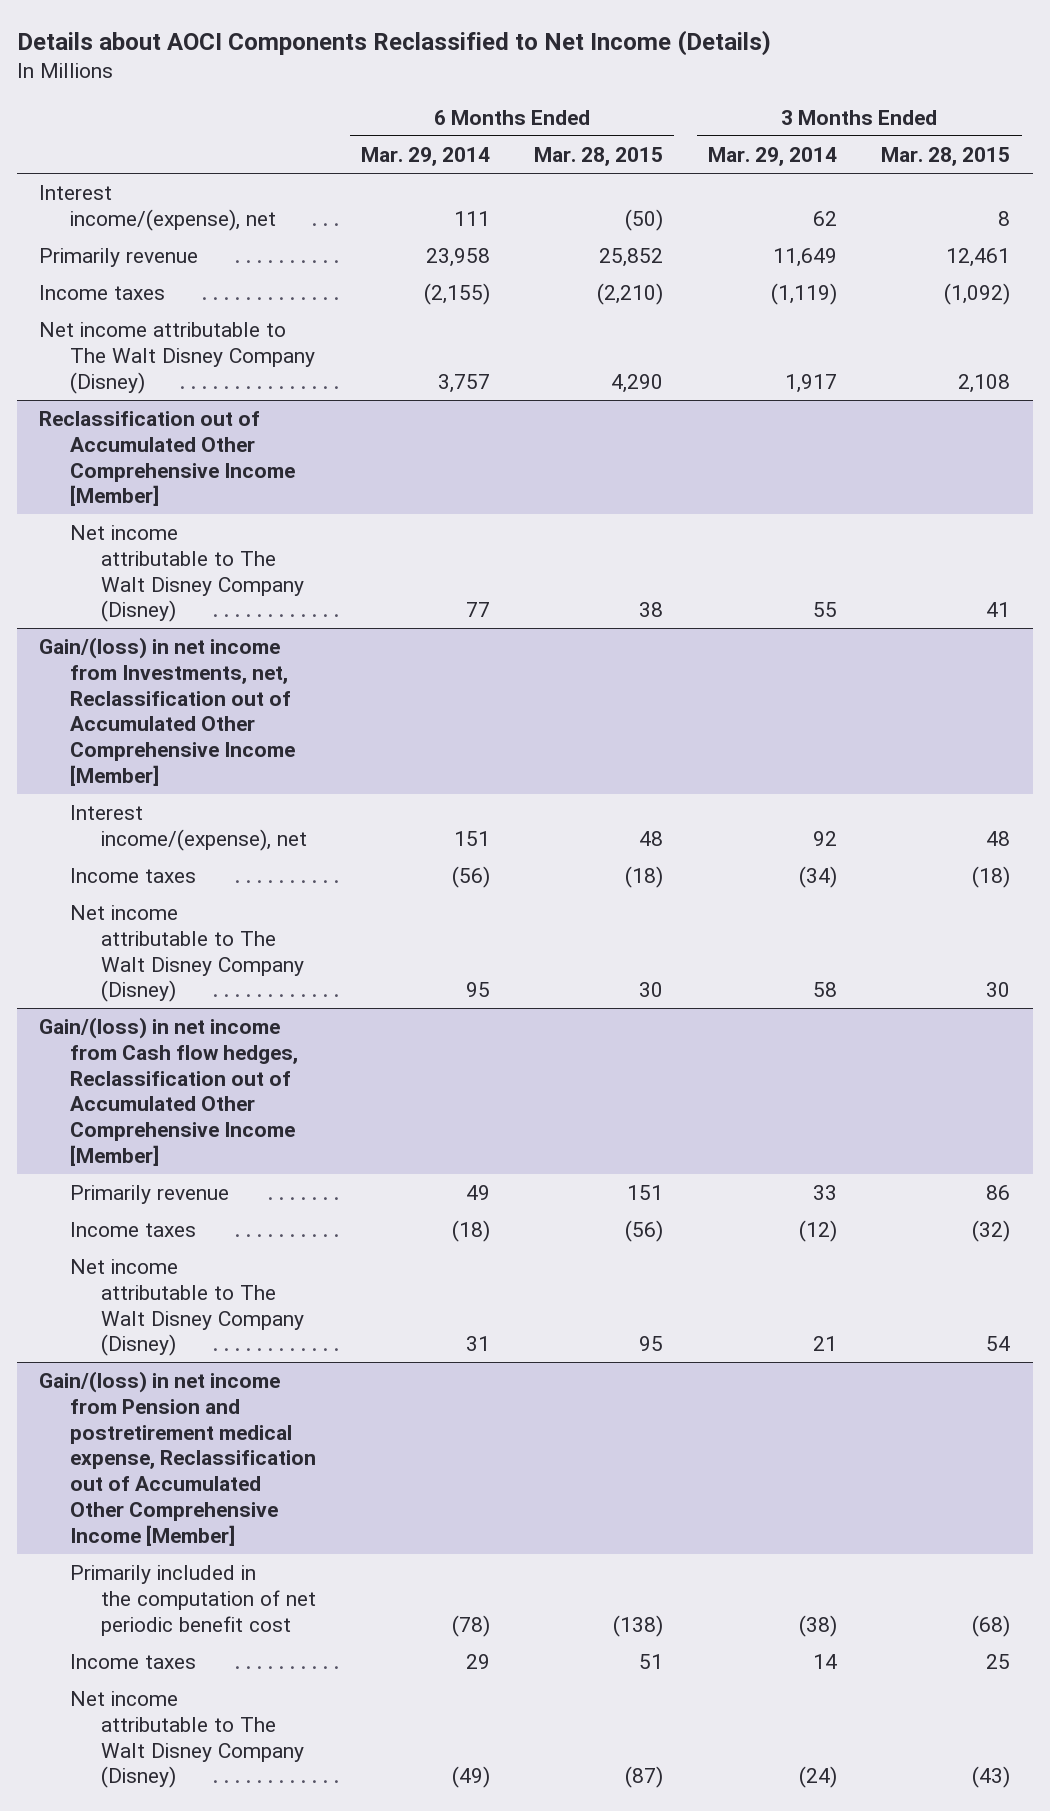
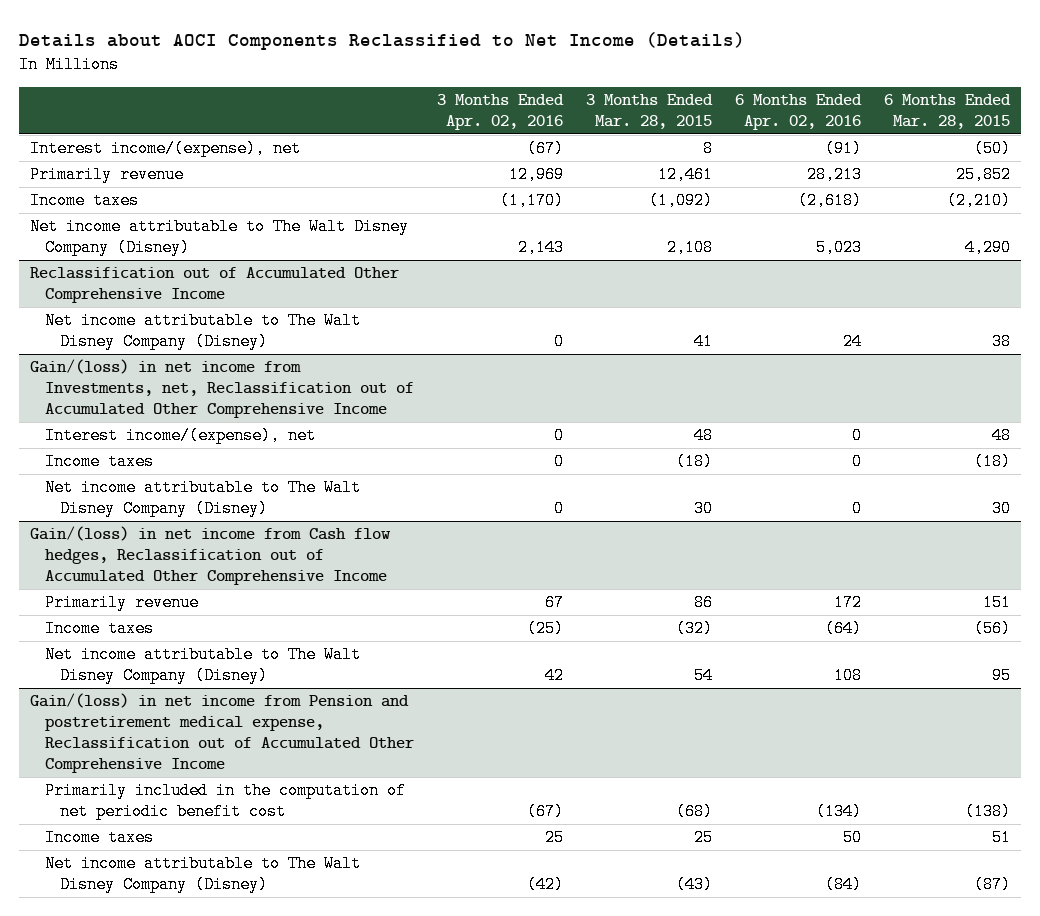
[360,146,490,166] Mar. 29, 2014 -> none
[707,146,837,166] Mar. 29, 2014 -> none
none -> [436,94,564,131] 3 Months Ended Apr. 02, 2016
none -> [734,94,862,131] 6 Months Ended Apr. 02, 2016
[39,410,296,507] Reclassification out of Accumulated Other Comprehensive Income [Member] -> [30,267,400,304] Reclassification out of Accumulated Other Comprehensive Income
[39,636,296,786] Gain/(loss) in net income from Investments, net, Reclassification out of Accumulated Other Comprehensive Income [Member] -> [30,359,414,419] Gain/(loss) in net income from Investments, net, Reclassification out of Accumulated Other Comprehensive Income
[39,1016,299,1166] Gain/(loss) in net income from Cash flow hedges, Reclassification out of Accumulated Other Comprehensive Income [Member] -> [30,526,392,586] Gain/(loss) in net income from Cash flow hedges, Reclassification out of Accumulated Other Comprehensive Income
[39,1370,317,1546] Gain/(loss) in net income from Pension and postretirement medical expense, Reclassification out of Accumulated Other Comprehensive Income [Member] -> [30,693,414,774] Gain/(loss) in net income from Pension and postretirement medical expense, Reclassification out of Accumulated Other Comprehensive Income

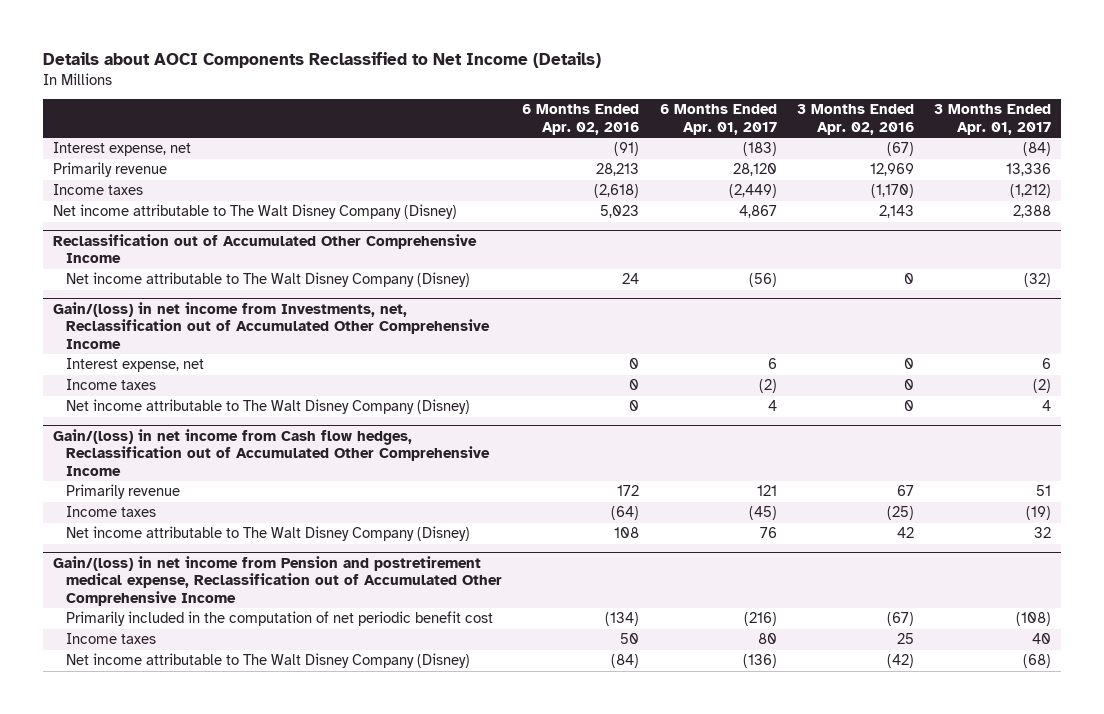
[585,94,713,130] 3 Months Ended Mar. 28, 2015 -> none
[883,94,1011,130] 6 Months Ended Mar. 28, 2015 -> none
none -> [659,104,777,135] 6 Months Ended Apr. 01, 2017
none -> [934,104,1052,135] 3 Months Ended Apr. 01, 2017
[30,140,302,158] Interest income/(expense), net -> [53,142,192,157] Interest expense, net
[44,427,316,445] Interest income/(expense), net -> [66,358,205,373] Interest expense, net

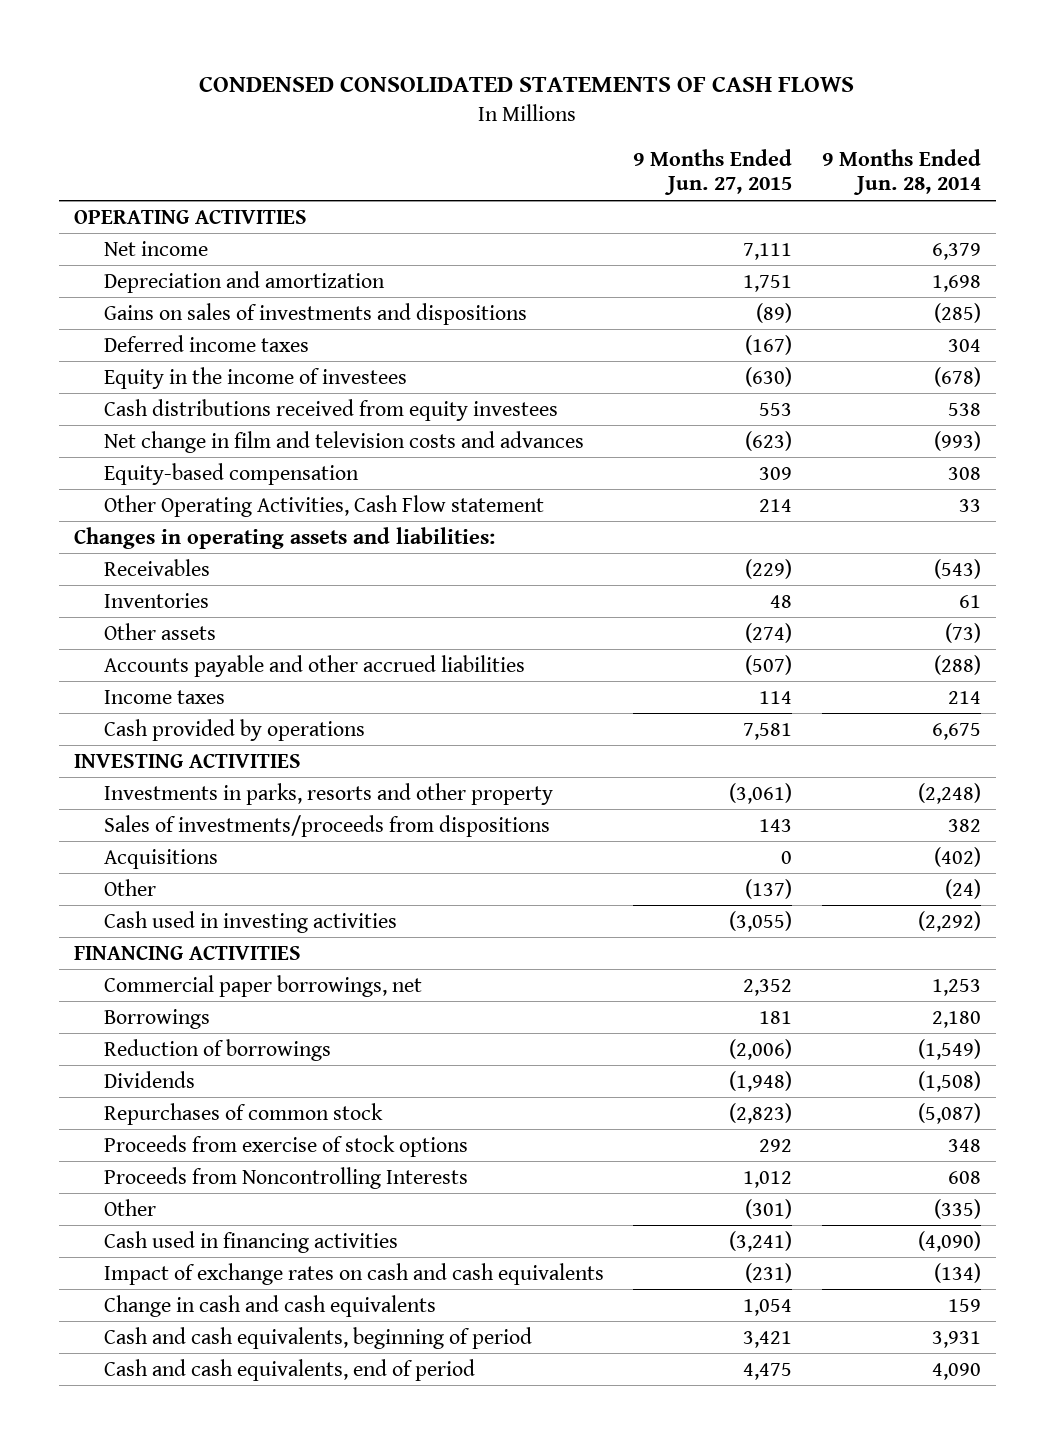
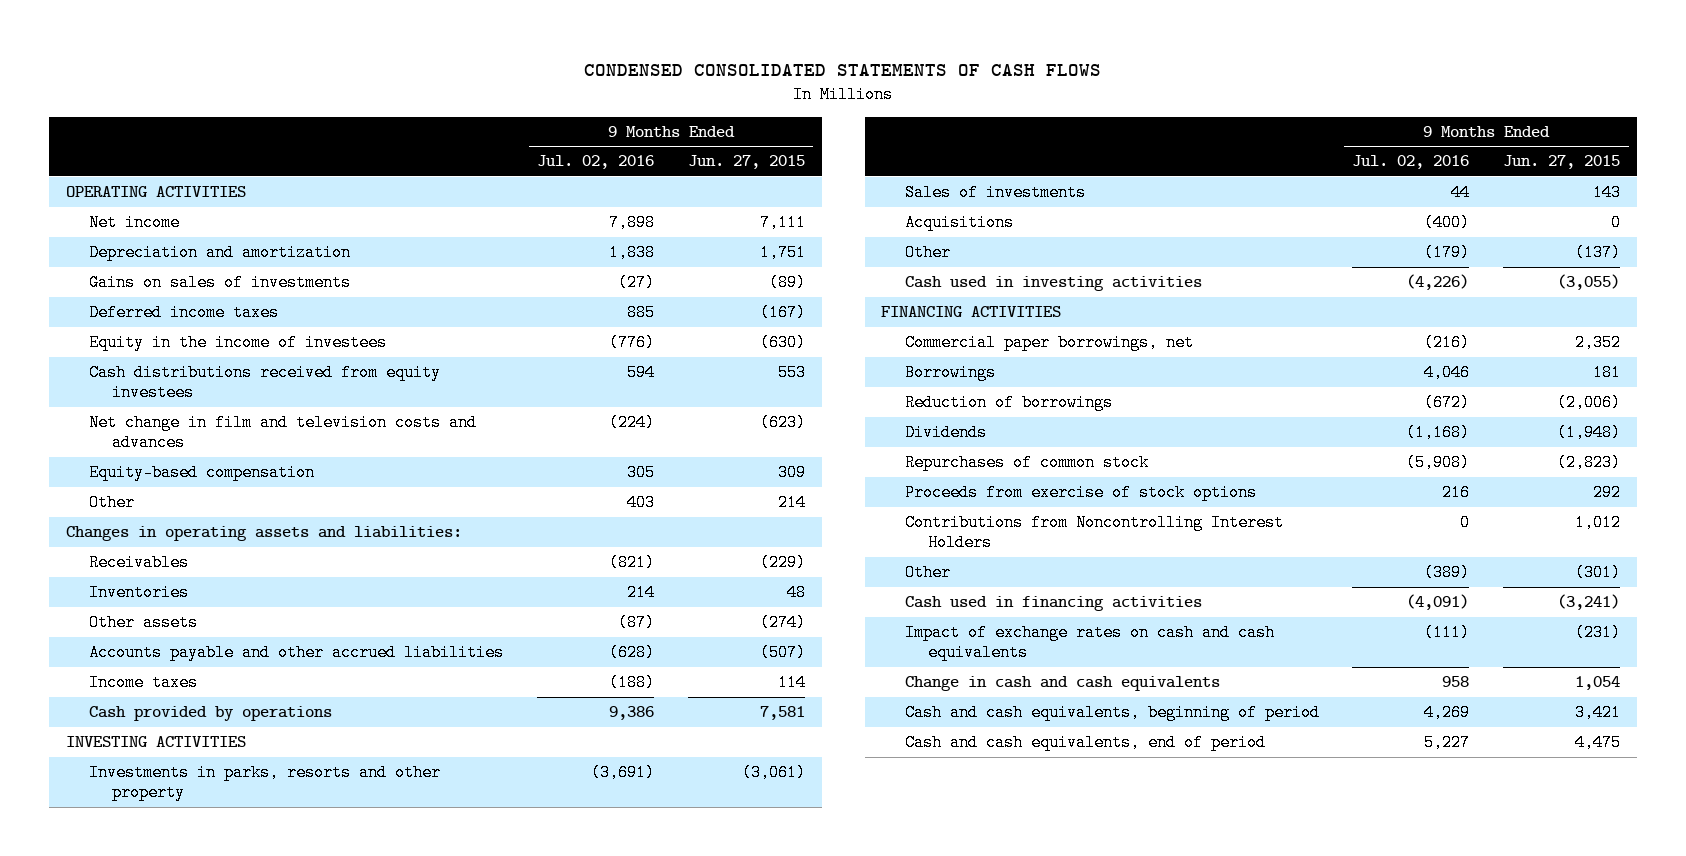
[822,148,982,196] 9 Months Ended Jun. 28, 2014 -> none
none -> [536,155,654,170] Jul. 02, 2016
[103,302,527,325] Gains on sales of investments and dispositions -> [89,274,352,292] Gains on sales of investments
[103,494,544,517] Other Operating Activities, Cash Flow statement -> [89,494,136,512] Other
[103,814,550,837] Sales of investments/proceeds from dispositions -> [904,184,1086,202] Sales of investments
[103,1166,468,1189] Proceeds from Noncontrolling Interests -> [904,514,1284,552] Contributions from Noncontrolling Interest Holders

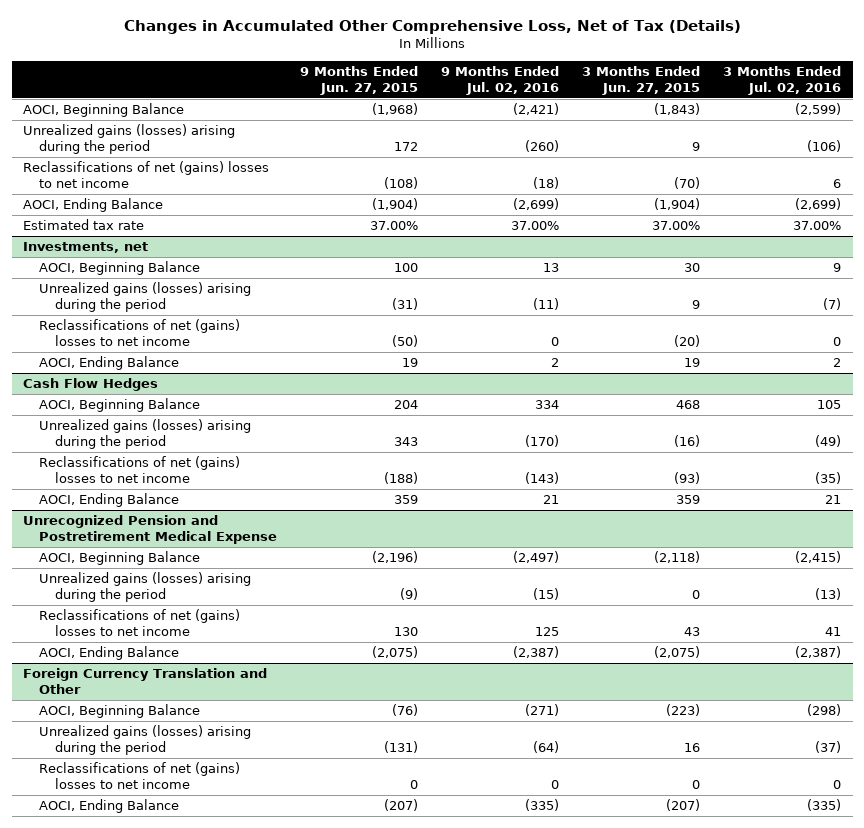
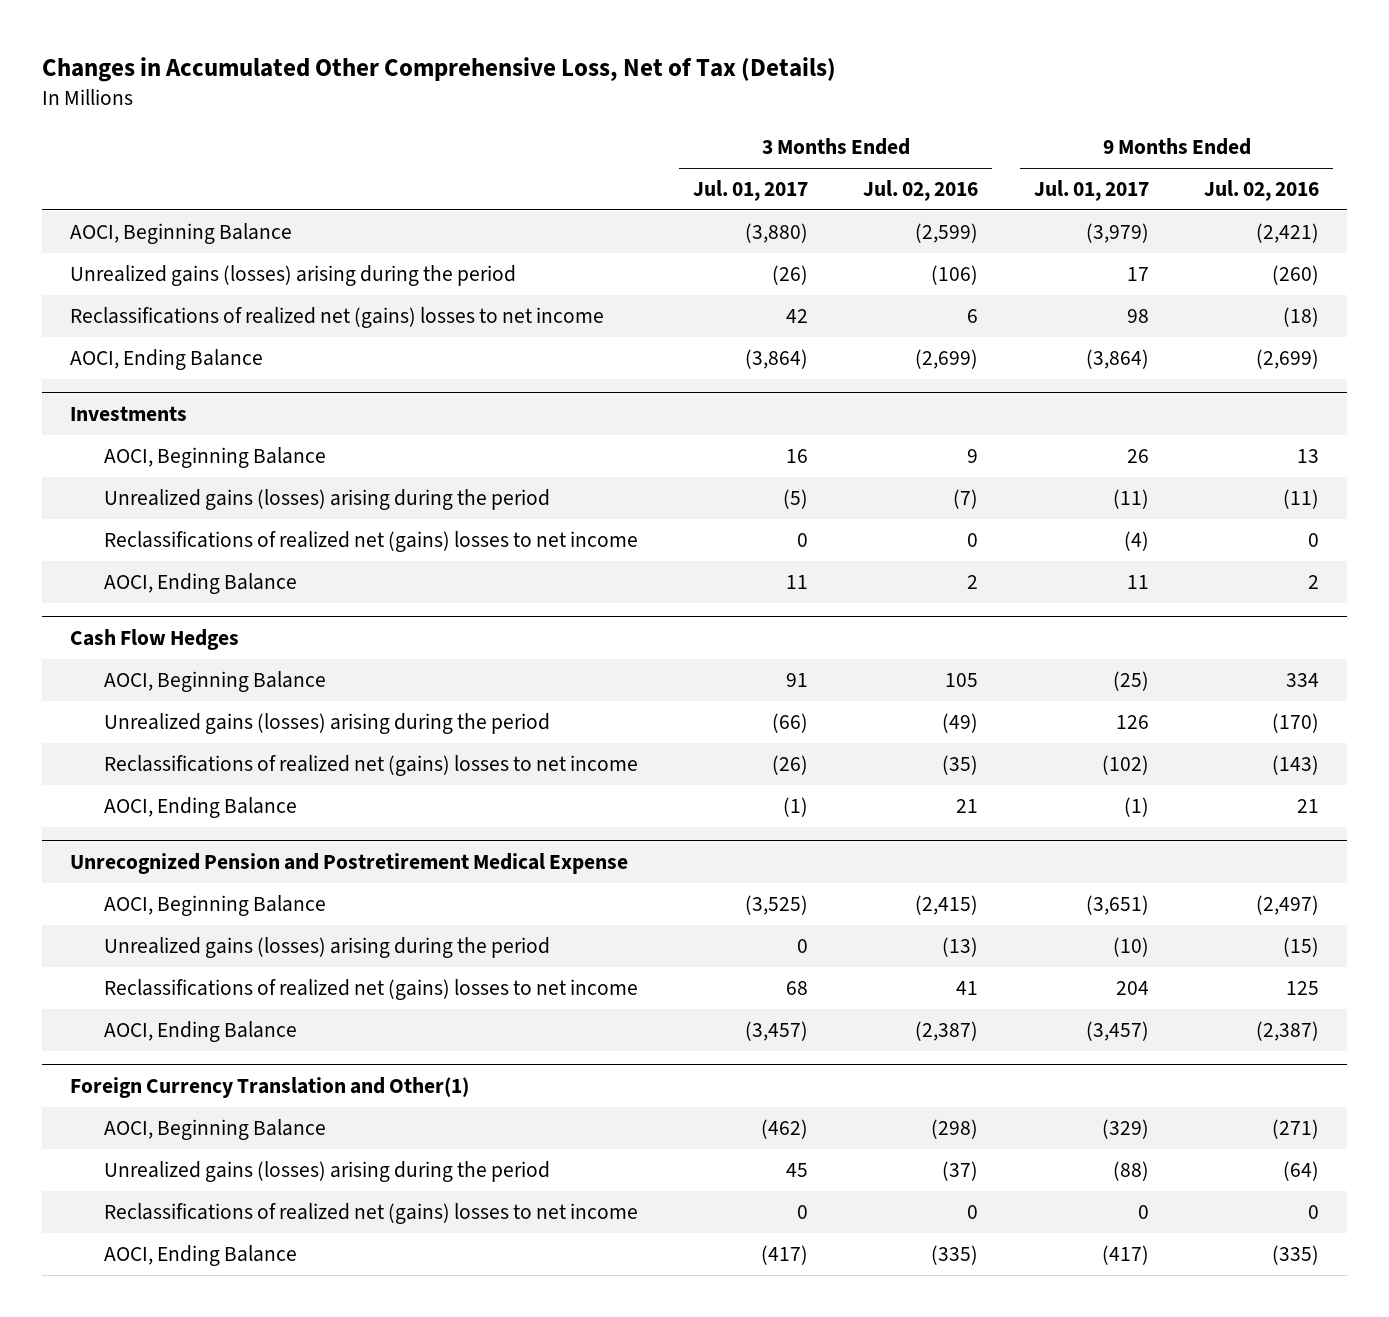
[300,65,419,95] 9 Months Ended Jun. 27, 2015 -> none
[582,65,701,95] 3 Months Ended Jun. 27, 2015 -> none
none -> [693,180,809,202] Jul. 01, 2017
none -> [1033,180,1149,202] Jul. 01, 2017
[23,160,270,189] Reclassifications of net (gains) losses to net income -> [70,307,605,329] Reclassifications of realized net (gains) losses to net income
[23,218,145,230] Estimated tax rate -> none
[23,241,149,253] Investments, net -> [70,405,188,421] Investments
[39,318,241,347] Reclassifications of net (gains) losses to net income -> [103,531,638,553] Reclassifications of realized net (gains) losses to net income
[39,455,241,484] Reclassifications of net (gains) losses to net income -> [103,755,638,777] Reclassifications of realized net (gains) losses to net income
[39,608,241,637] Reclassifications of net (gains) losses to net income -> [103,979,638,1001] Reclassifications of realized net (gains) losses to net income
[23,667,268,695] Foreign Currency Translation and Other -> [70,1076,470,1098] Foreign Currency Translation and Other(1)
[39,761,241,790] Reclassifications of net (gains) losses to net income -> [103,1203,638,1225] Reclassifications of realized net (gains) losses to net income

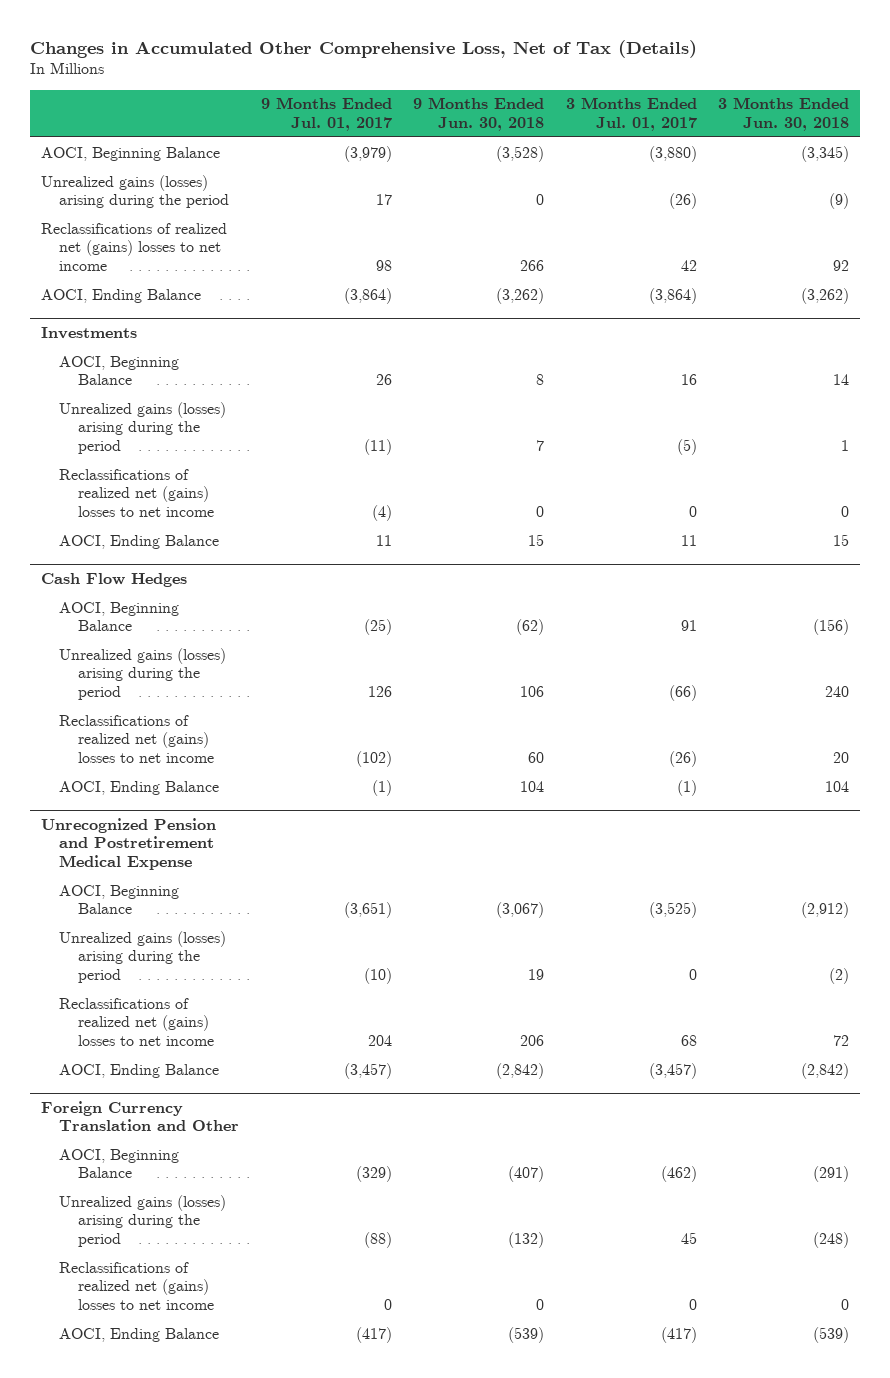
[863,180,979,202] Jul. 02, 2016 -> none
[1204,180,1320,202] Jul. 02, 2016 -> none
none -> [413,97,545,131] 9 Months Ended Jun. 30, 2018
none -> [717,97,849,131] 3 Months Ended Jun. 30, 2018
[70,1076,470,1098] Foreign Currency Translation and Other(1) -> [40,1100,240,1132] Foreign Currency Translation and Other

